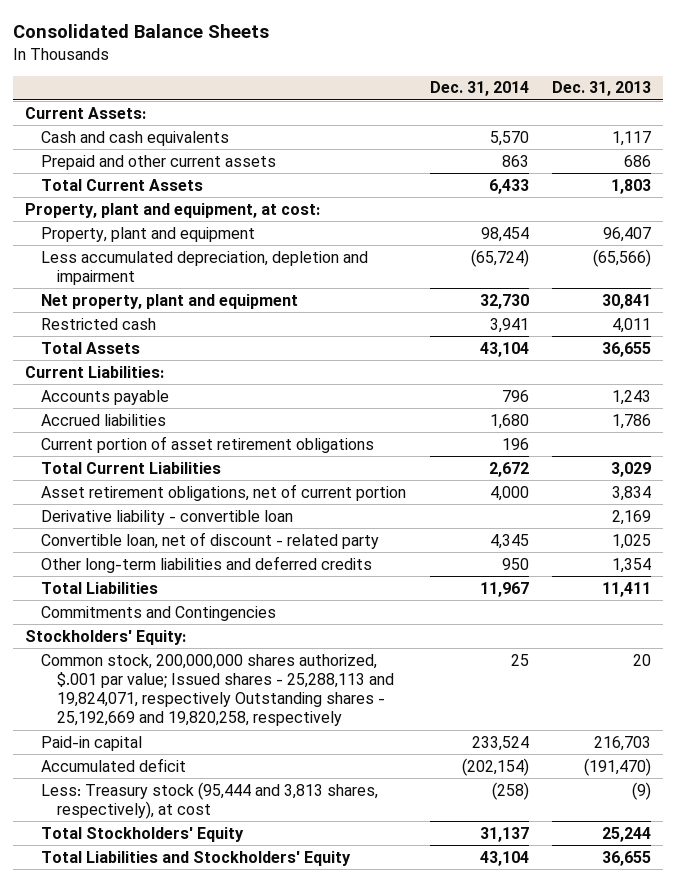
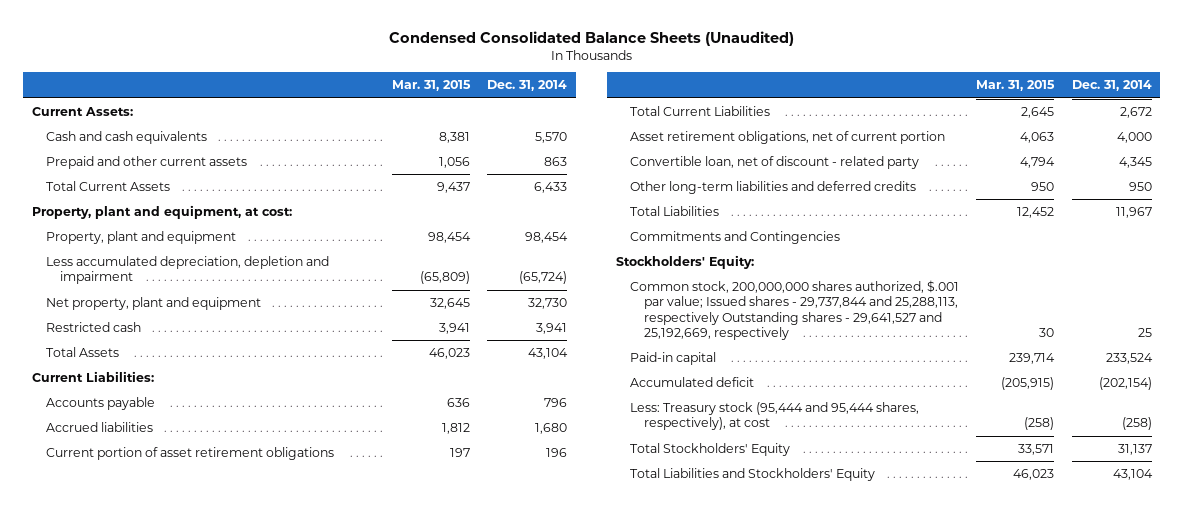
[13,23,270,38] Consolidated Balance Sheets -> [388,30,794,46] Condensed Consolidated Balance Sheets (Unaudited)
[552,81,652,97] Dec. 31, 2013 -> none
none -> [392,80,472,92] Mar. 31, 2015
[40,509,293,525] Derivative liability - convertible loan -> none
[40,653,394,727] Common stock, 200,000,000 shares authorized, $.001 par value; Issued shares - 25,288,113 and 19,824,071, respectively Outstanding shares - 25,192,669 and 19,820,258, respectively -> [630,280,960,340] Common stock, 200,000,000 shares authorized, $.001 par value; Issued shares - 29,737,844 and 25,288,113, respectively Outstanding shares - 29,641,527 and 25,192,669, respectively
[40,781,378,819] Less: Treasury stock (95,444 and 3,813 shares, respectively), at cost -> [630,402,920,431] Less: Treasury stock (95,444 and 95,444 shares, respectively), at cost

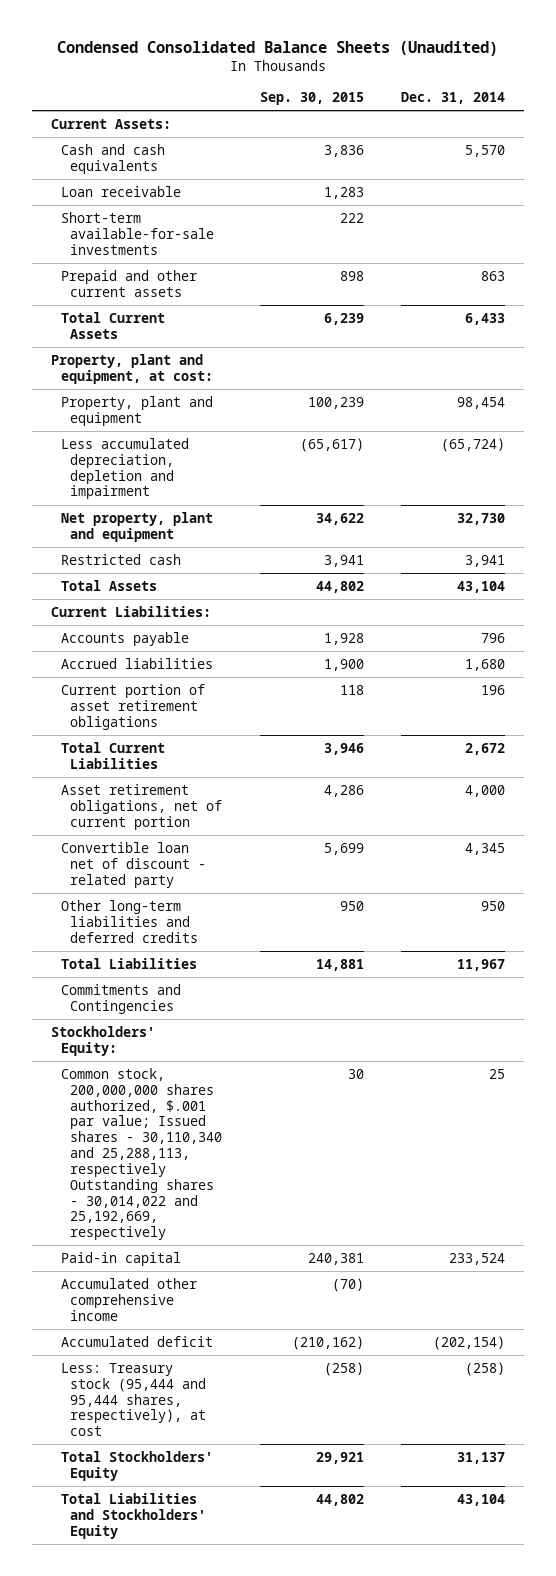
[392,80,472,92] Mar. 31, 2015 -> none
none -> [259,91,364,105] Sep. 30, 2015
none -> [60,185,181,197] Loan receivable
none -> [60,211,215,255] Short-term available-for-sale investments
[630,156,920,170] Convertible loan, net of discount - related party -> [60,841,207,888] Convertible loan net of discount - related party
[630,280,960,340] Common stock, 200,000,000 shares authorized, $.001 par value; Issued shares - 29,737,844 and 25,288,113, respectively Outstanding shares - 29,641,527 and 25,192,669, respectively -> [60,1067,223,1241] Common stock, 200,000,000 shares authorized, $.001 par value; Issued shares - 30,110,340 and 25,288,113, respectively Outstanding shares - 30,014,022 and 25,192,669, respectively
none -> [60,1277,197,1321] Accumulated other comprehensive income

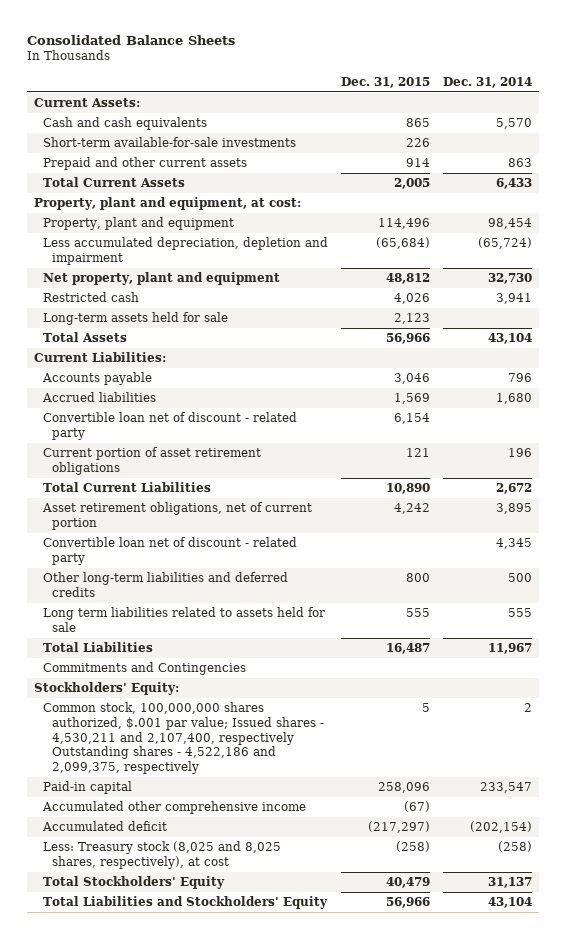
[57,40,499,56] Condensed Consolidated Balance Sheets (Unaudited) -> [26,34,235,45] Consolidated Balance Sheets
[259,91,364,105] Sep. 30, 2015 -> none
none -> [341,76,431,88] Dec. 31, 2015
[60,185,181,197] Loan receivable -> none
none -> [42,312,228,326] Long-term assets held for sale
none -> [42,412,297,440] Convertible loan net of discount - related party
[465,784,506,797] 4,000 -> [496,503,533,515] 3,895
[481,900,506,911] 950 -> [508,573,533,583] 500
none -> [42,607,325,632] Long term liabilities related to assets held for sale
[60,1067,223,1241] Common stock, 200,000,000 shares authorized, $.001 par value; Issued shares - 30,110,340 and 25,288,113, respectively Outstanding shares - 30,014,022 and 25,192,669, respectively -> [42,702,324,775] Common stock, 100,000,000 shares authorized, $.001 par value; Issued shares - 4,530,211 and 2,107,400, respectively Outstanding shares - 4,522,186 and 2,099,375, respectively
[489,1068,506,1079] 25 -> [524,703,533,713] 2
[449,1252,506,1265] 233,524 -> [480,782,533,794] 233,547
[60,1362,207,1437] Less: Treasury stock (95,444 and 95,444 shares, respectively), at cost -> [42,841,281,869] Less: Treasury stock (8,025 and 8,025 shares, respectively), at cost

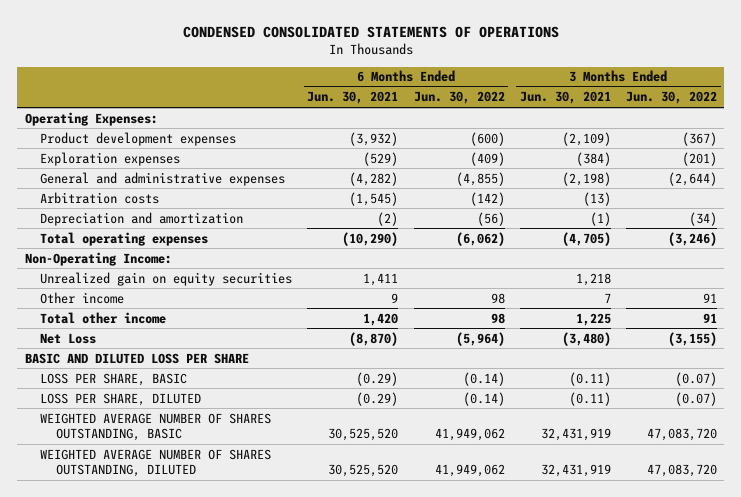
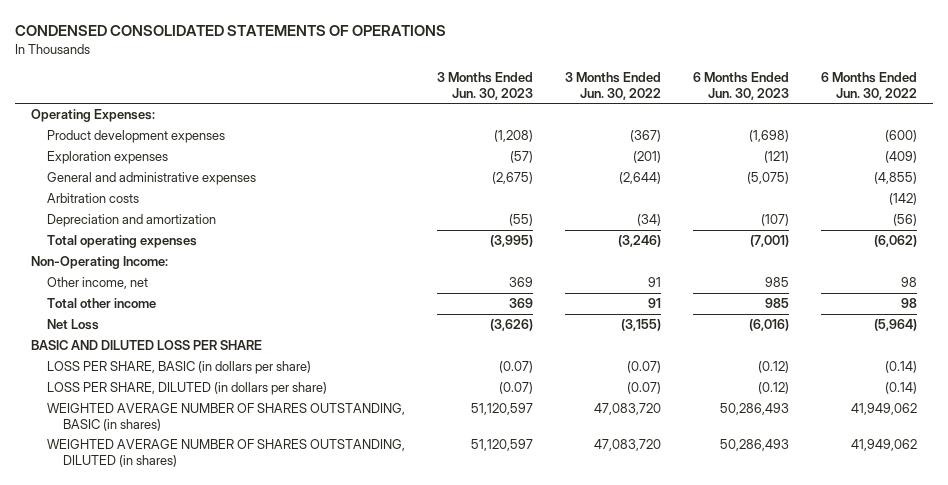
[307,91,399,105] Jun. 30, 2021 -> none
[519,91,611,105] Jun. 30, 2021 -> none
none -> [437,72,534,100] 3 Months Ended Jun. 30, 2023
none -> [693,72,790,100] 6 Months Ended Jun. 30, 2023
[40,271,293,286] Unrealized gain on equity securities -> none
[40,291,125,304] Other income -> [47,277,149,290] Other income, net
[40,372,188,386] LOSS PER SHARE, BASIC -> [47,361,312,375] LOSS PER SHARE, BASIC (in dollars per share)
[40,392,202,406] LOSS PER SHARE, DILUTED -> [47,382,328,396] LOSS PER SHARE, DILUTED (in dollars per share)
[40,412,272,441] WEIGHTED AVERAGE NUMBER OF SHARES OUTSTANDING, BASIC -> [47,403,406,431] WEIGHTED AVERAGE NUMBER OF SHARES OUTSTANDING, BASIC (in shares)
[40,448,272,477] WEIGHTED AVERAGE NUMBER OF SHARES OUTSTANDING, DILUTED -> [47,439,406,467] WEIGHTED AVERAGE NUMBER OF SHARES OUTSTANDING, DILUTED (in shares)

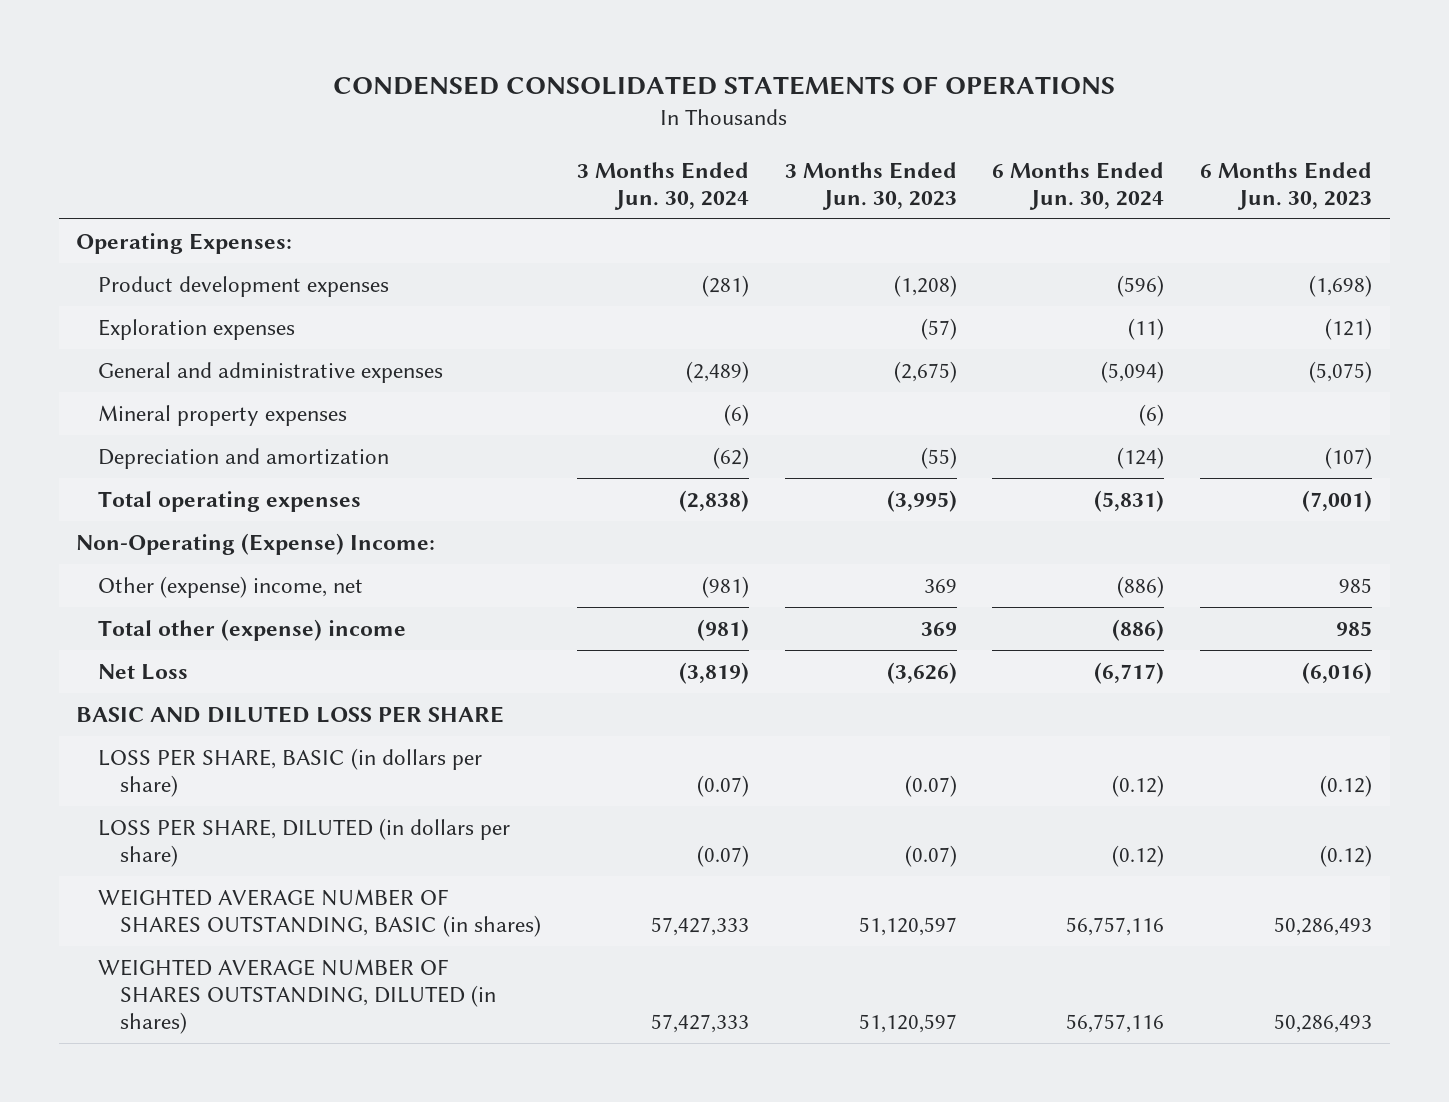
[565,72,662,100] 3 Months Ended Jun. 30, 2022 -> none
[820,72,917,100] 6 Months Ended Jun. 30, 2022 -> none
none -> [576,161,749,210] 3 Months Ended Jun. 30, 2024
none -> [992,161,1165,210] 6 Months Ended Jun. 30, 2024
[47,193,140,204] Arbitration costs -> none
none -> [98,405,348,427] Mineral property expenses
[31,256,169,270] Non-Operating Income: -> [76,533,436,556] Non-Operating (Expense) Income:
[47,277,149,290] Other income, net -> [98,576,364,599] Other (expense) income, net
[47,298,157,309] Total other income -> [98,619,407,642] Total other (expense) income

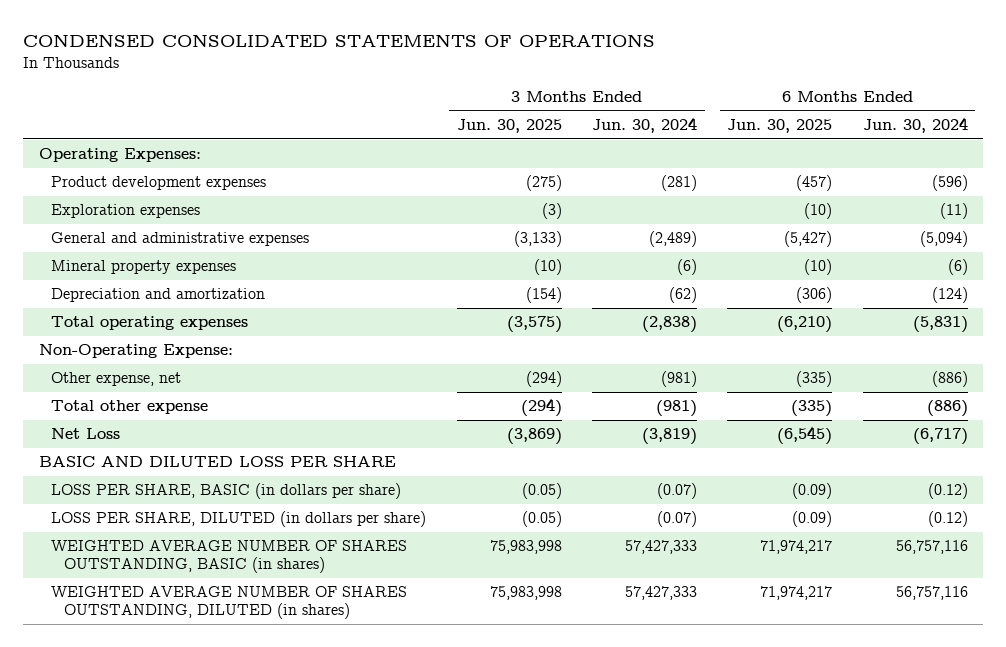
[784,161,957,210] 3 Months Ended Jun. 30, 2023 -> none
[1200,161,1373,210] 6 Months Ended Jun. 30, 2023 -> none
none -> [456,119,562,134] Jun. 30, 2025
none -> [727,119,833,134] Jun. 30, 2025
[76,533,436,556] Non-Operating (Expense) Income: -> [38,344,233,359] Non-Operating Expense:
[98,576,364,599] Other (expense) income, net -> [51,372,182,387] Other expense, net
[98,619,407,642] Total other (expense) income -> [51,400,209,415] Total other expense

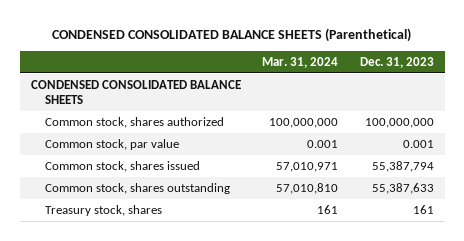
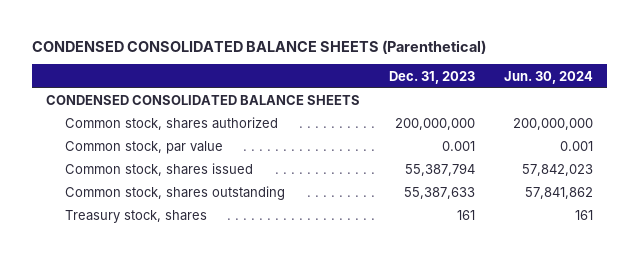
[262,57,339,69] Mar. 31, 2024 -> none
none -> [503,70,593,84] Jun. 30, 2024
[364,117,434,128] 100,000,000 -> [394,118,475,131] 200,000,000

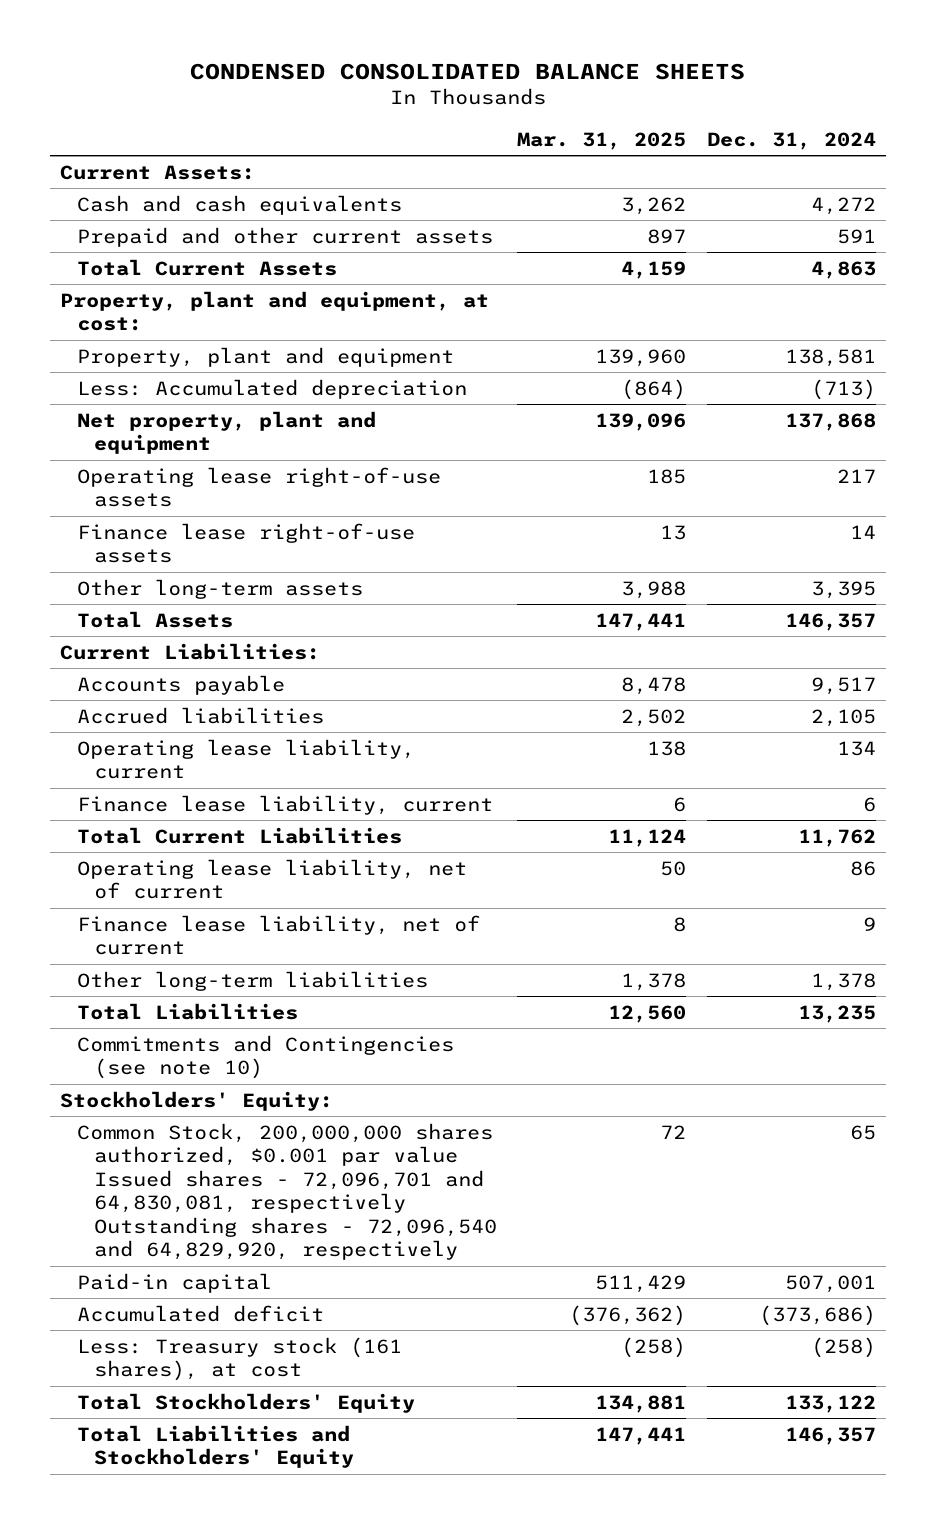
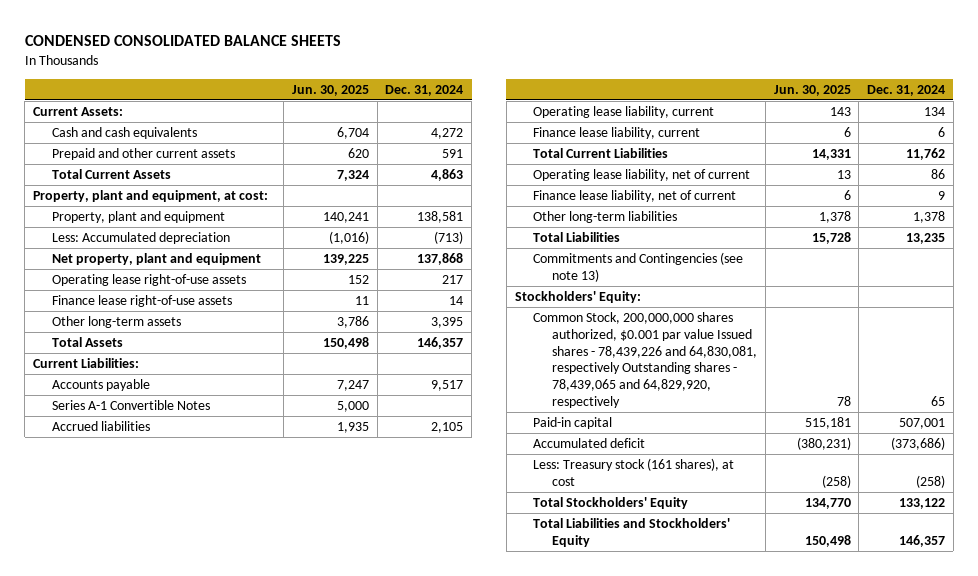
[517,131,687,150] Mar. 31, 2025 -> none
none -> [291,84,369,96] Jun. 30, 2025
none -> [51,400,210,411] Series A-1 Convertible Notes
[76,1034,454,1080] Commitments and Contingencies (see note 10) -> [533,252,744,282] Commitments and Contingencies (see note 13)
[76,1122,497,1260] Common Stock, 200,000,000 shares authorized, $0.001 par value Issued shares - 72,096,701 and 64,830,081, respectively Outstanding shares - 72,096,540 and 64,829,920, respectively -> [533,312,757,408] Common Stock, 200,000,000 shares authorized, $0.001 par value Issued shares - 78,439,226 and 64,830,081, respectively Outstanding shares - 78,439,065 and 64,829,920, respectively

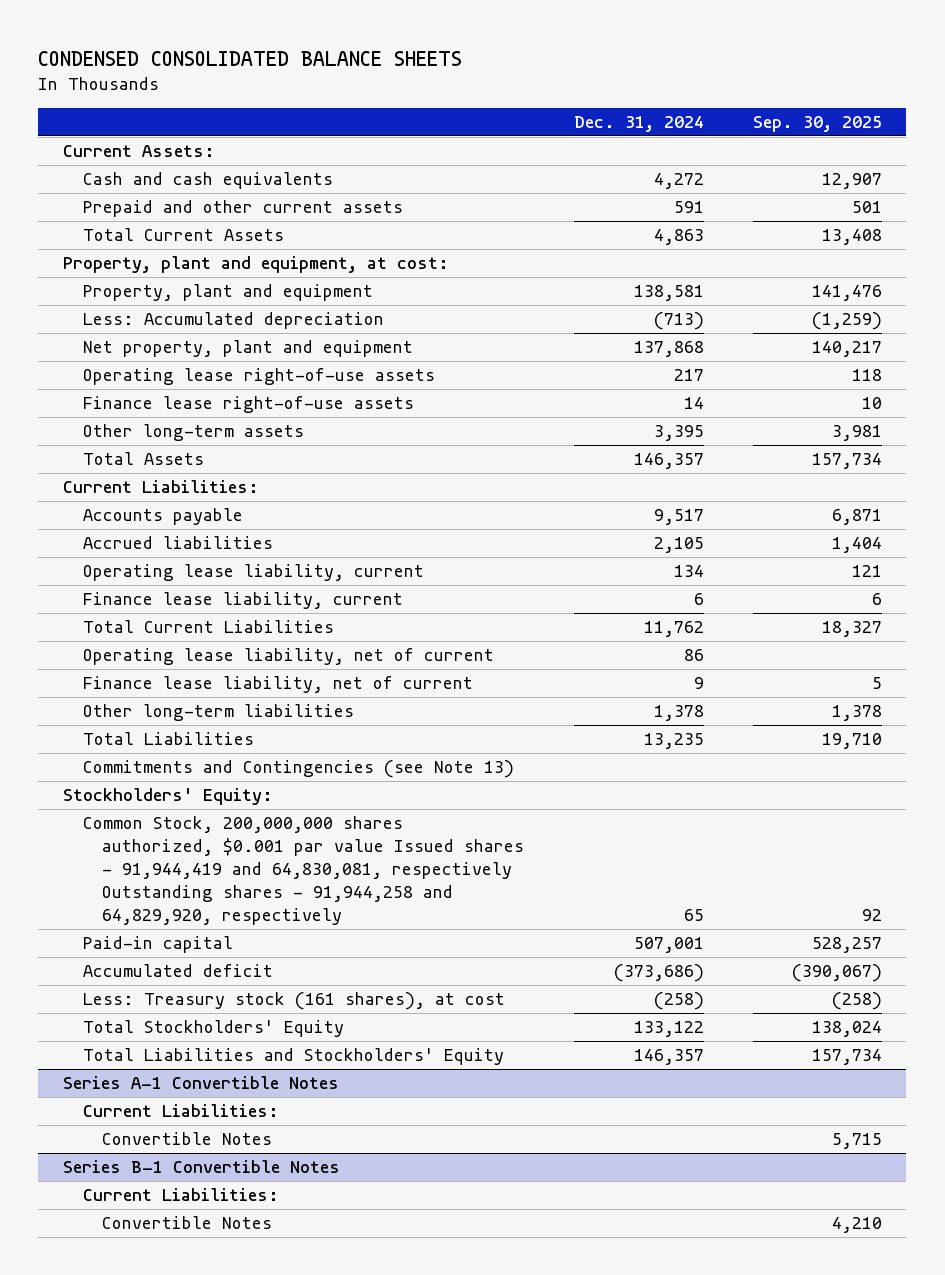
[291,84,369,96] Jun. 30, 2025 -> none
none -> [752,116,882,133] Sep. 30, 2025
[51,400,210,411] Series A-1 Convertible Notes -> none
[533,252,744,282] Commitments and Contingencies (see note 13) -> [82,760,514,779] Commitments and Contingencies (see Note 13)
[533,312,757,408] Common Stock, 200,000,000 shares authorized, $0.001 par value Issued shares - 78,439,226 and 64,830,081, respectively Outstanding shares - 78,439,065 and 64,829,920, respectively -> [82,816,525,926] Common Stock, 200,000,000 shares authorized, $0.001 par value Issued shares - 91,944,419 and 64,830,081, respectively Outstanding shares - 91,944,258 and 64,829,920, respectively
none -> [63,1076,340,1090] Series A-1 Convertible Notes
none -> [82,1104,279,1118] Current Liabilities:
none -> [102,1132,273,1146] Convertible Notes
none -> [63,1160,341,1174] Series B-1 Convertible Notes
none -> [82,1188,279,1202] Current Liabilities:
none -> [102,1216,273,1230] Convertible Notes

